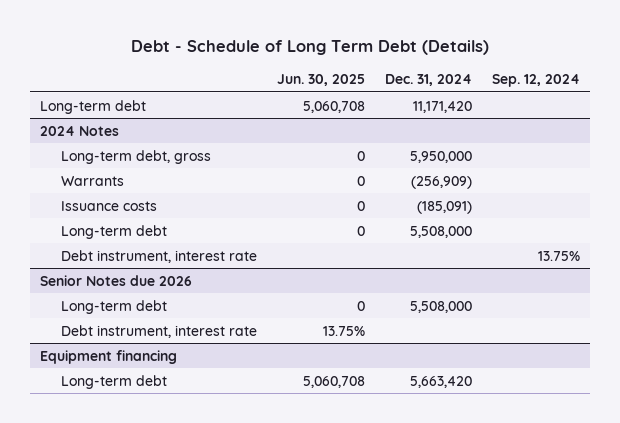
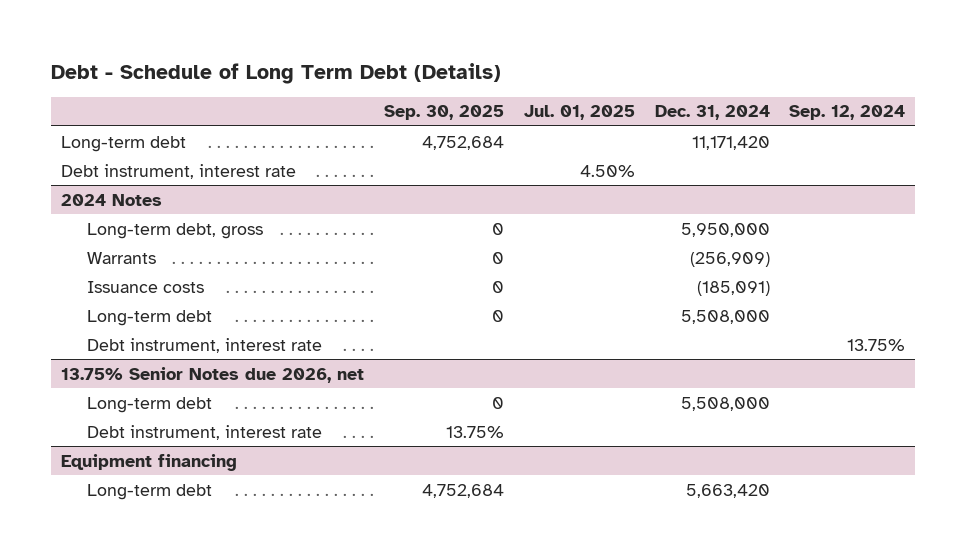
[276,73,365,86] Jun. 30, 2025 -> none
none -> [383,105,504,121] Sep. 30, 2025
none -> [523,105,635,121] Jul. 01, 2025
none -> [60,163,296,179] Debt instrument, interest rate
[40,274,193,286] Senior Notes due 2026 -> [60,366,364,383] 13.75% Senior Notes due 2026, net

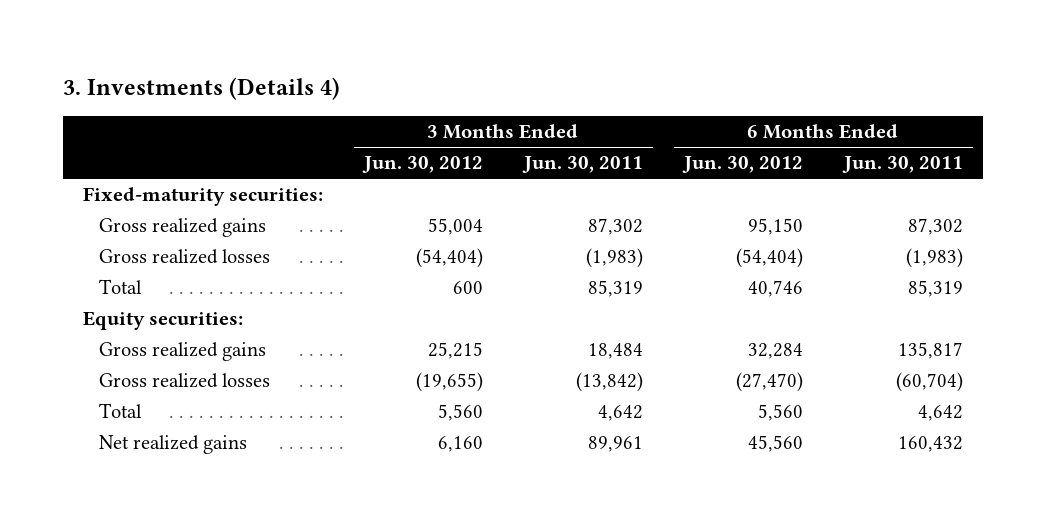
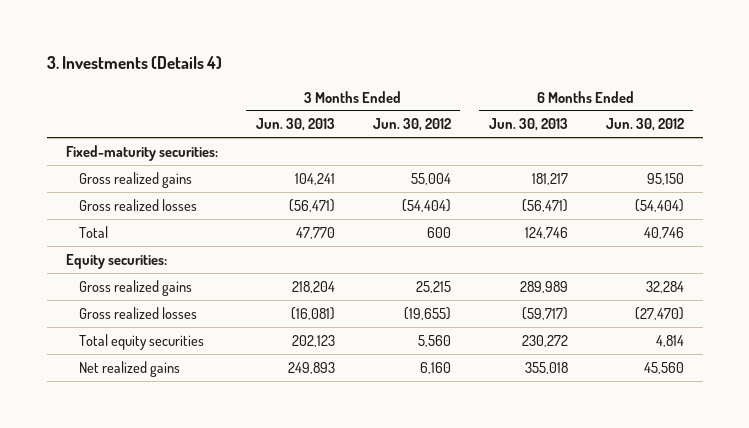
[521,156,643,174] Jun. 30, 2011 -> none
[841,156,963,174] Jun. 30, 2011 -> none
none -> [255,118,335,132] Jun. 30, 2013
none -> [488,118,568,132] Jun. 30, 2013
[99,403,143,419] Total -> none
none -> [78,333,204,350] Total equity securities

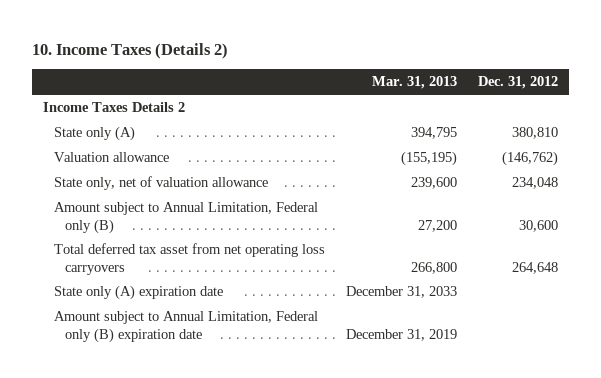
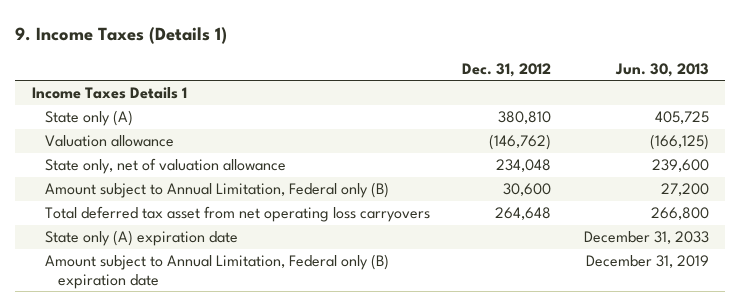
[32,42,229,59] 10. Income Taxes (Details 2) -> [15,27,228,45] 9. Income Taxes (Details 1)
[372,76,458,90] Mar. 31, 2013 -> none
none -> [614,62,709,77] Jun. 30, 2013
[42,102,185,113] Income Taxes Details 2 -> [31,87,187,100] Income Taxes Details 1

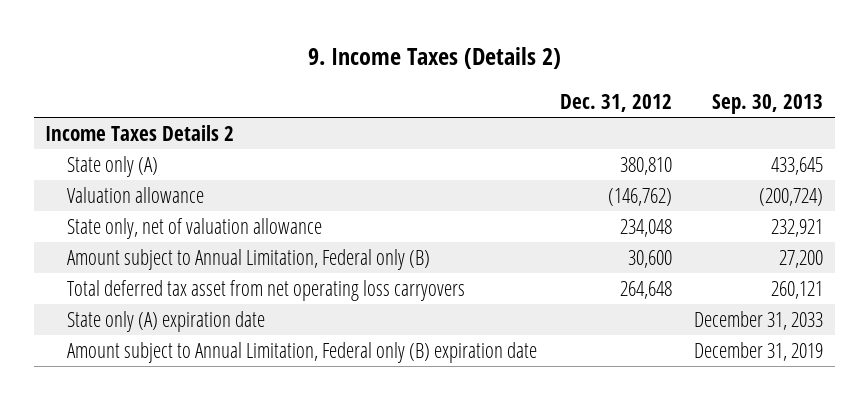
[15,27,228,45] 9. Income Taxes (Details 1) -> [308,47,562,70] 9. Income Taxes (Details 2)
[614,62,709,77] Jun. 30, 2013 -> none
none -> [712,93,824,114] Sep. 30, 2013
[31,87,187,100] Income Taxes Details 1 -> [45,124,235,141] Income Taxes Details 2

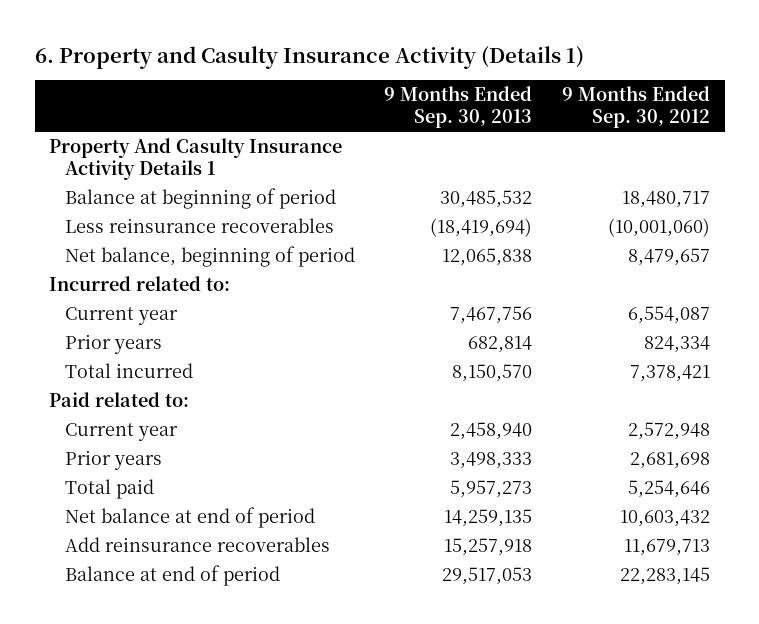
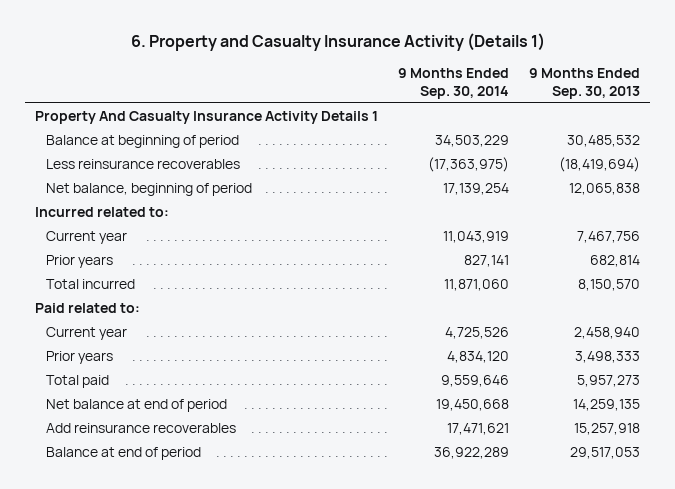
[34,45,584,69] 6. Property and Casulty Insurance Activity (Details 1) -> [130,32,545,51] 6. Property and Casualty Insurance Activity (Details 1)
[561,86,710,129] 9 Months Ended Sep. 30, 2012 -> none
none -> [398,67,510,99] 9 Months Ended Sep. 30, 2014
[49,137,343,181] Property And Casulty Insurance Activity Details 1 -> [35,111,379,125] Property And Casualty Insurance Activity Details 1

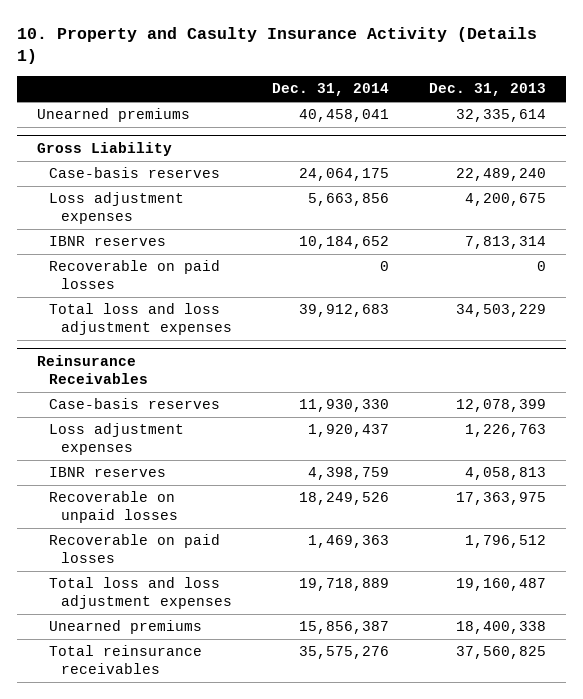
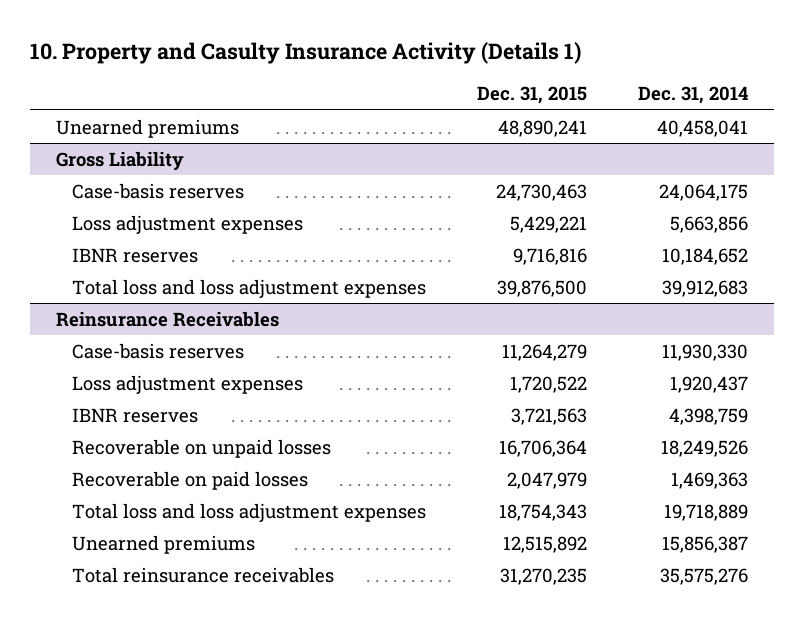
[428,83,546,97] Dec. 31, 2013 -> none
none -> [477,86,588,105] Dec. 31, 2015
[48,260,220,289] Recoverable on paid losses -> none

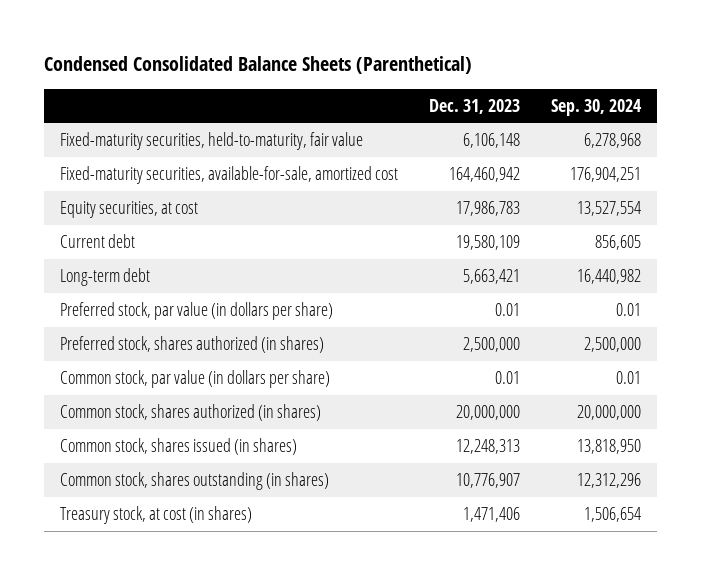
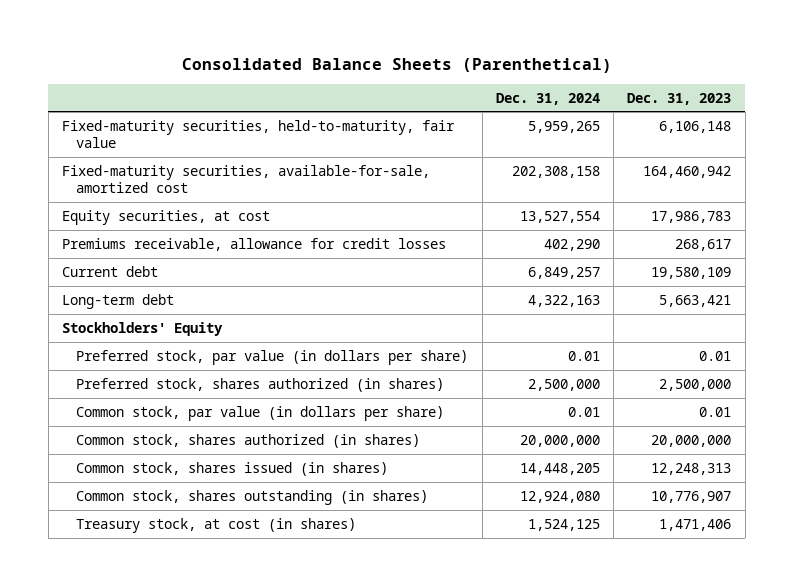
[43,56,472,75] Condensed Consolidated Balance Sheets (Parenthetical) -> [181,57,612,73] Consolidated Balance Sheets (Parenthetical)
[551,98,643,116] Sep. 30, 2024 -> none
none -> [495,92,600,105] Dec. 31, 2024
none -> [62,237,447,251] Premiums receivable, allowance for credit losses
none -> [62,321,224,336] Stockholders' Equity

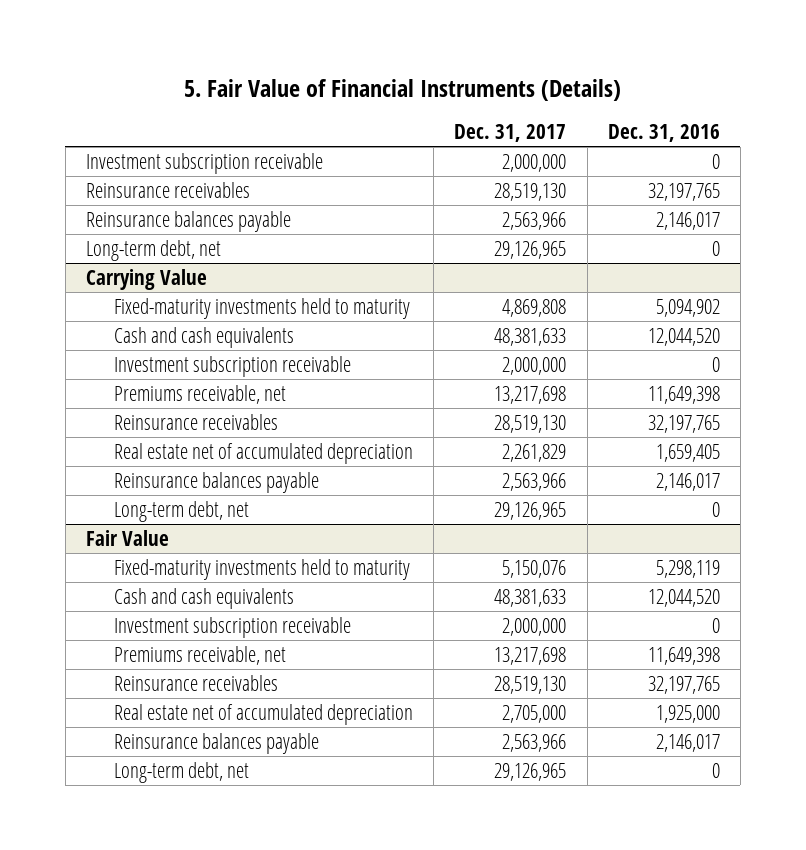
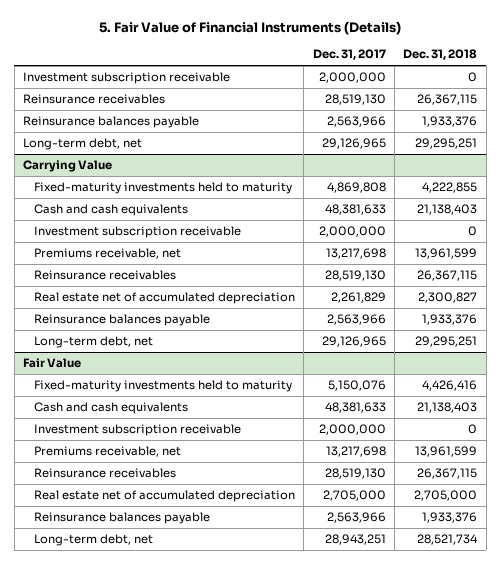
[607,124,720,143] Dec. 31, 2016 -> none
none -> [403,49,478,61] Dec. 31, 2018
[494,762,567,781] 29,126,965 -> [324,534,386,546] 28,943,251

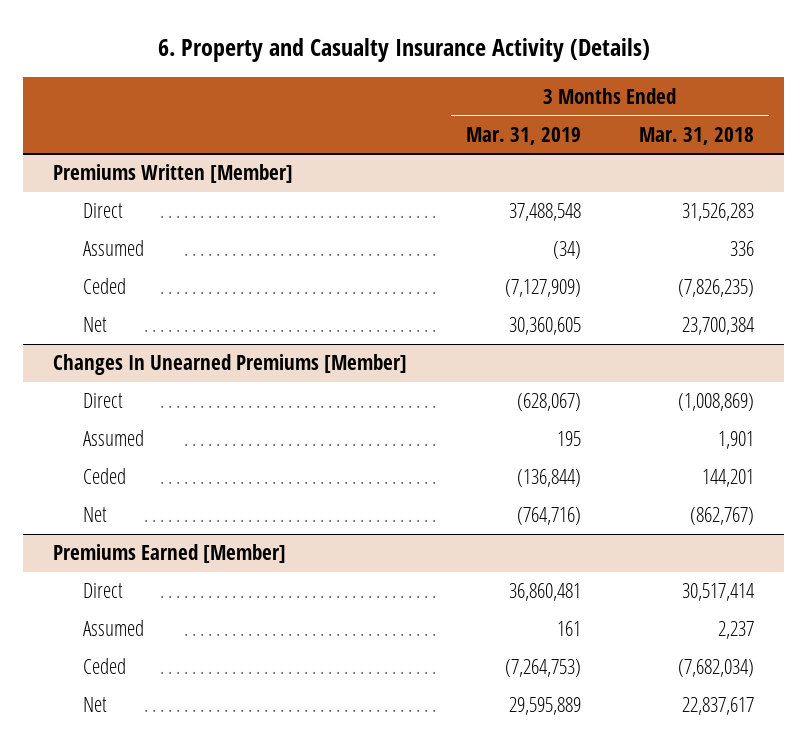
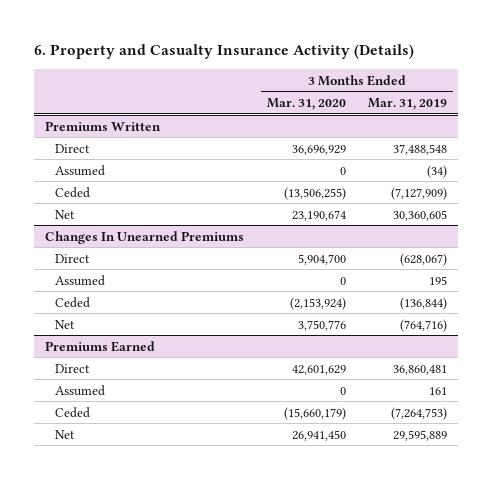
[639,126,755,145] Mar. 31, 2018 -> none
none -> [266,97,346,110] Mar. 31, 2020
[52,164,293,184] Premiums Written [Member] -> [45,120,162,131] Premiums Written
[52,354,407,376] Changes In Unearned Premiums [Member] -> [45,230,245,244] Changes In Unearned Premiums
[52,544,286,564] Premiums Earned [Member] -> [45,340,156,352] Premiums Earned

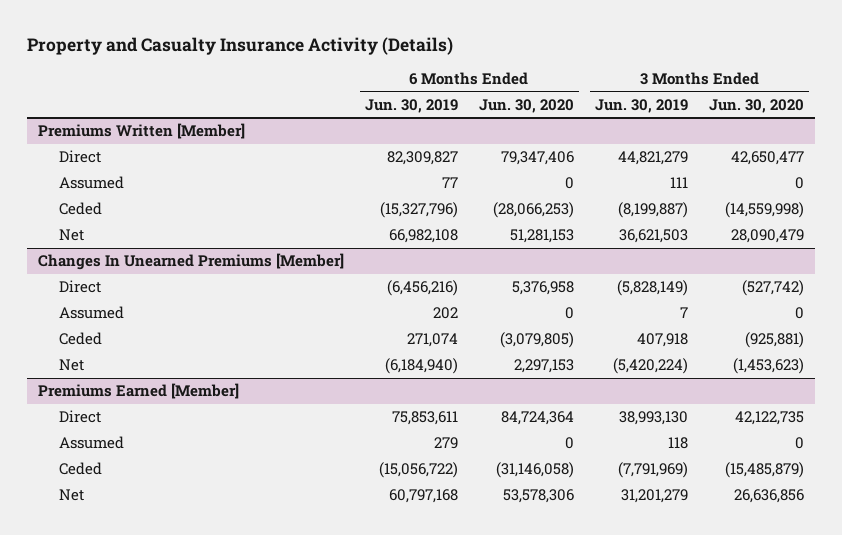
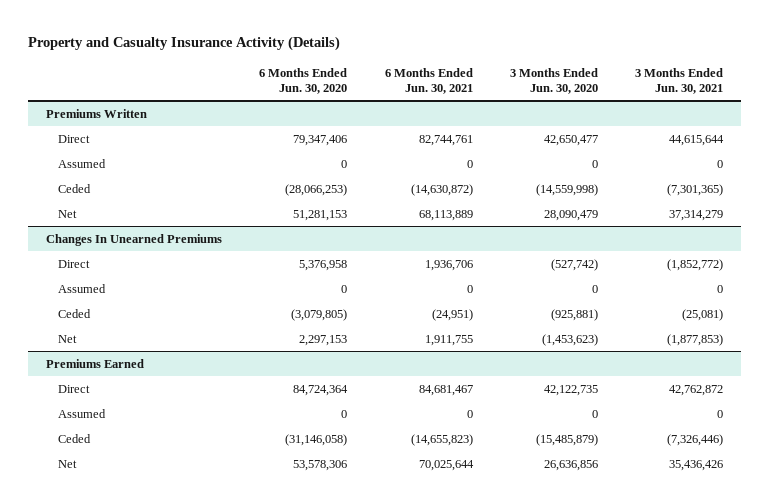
[364,98,458,113] Jun. 30, 2019 -> none
[595,98,689,113] Jun. 30, 2019 -> none
none -> [384,67,473,94] 6 Months Ended Jun. 30, 2021
none -> [634,67,723,94] 3 Months Ended Jun. 30, 2021
[37,123,245,140] Premiums Written [Member] -> [46,108,148,118] Premiums Written
[37,253,344,271] Changes In Unearned Premiums [Member] -> [46,233,223,246] Changes In Unearned Premiums
[37,383,239,400] Premiums Earned [Member] -> [46,358,145,368] Premiums Earned

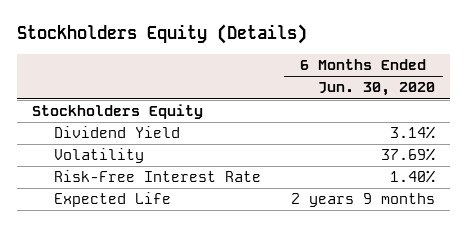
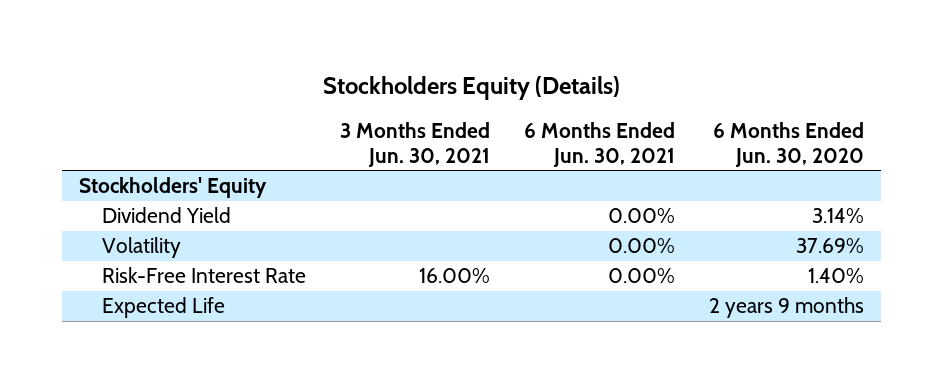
none -> [339,121,490,167] 3 Months Ended Jun. 30, 2021
none -> [523,121,675,167] 6 Months Ended Jun. 30, 2021
[31,104,203,120] Stockholders Equity -> [79,177,268,199] Stockholders' Equity

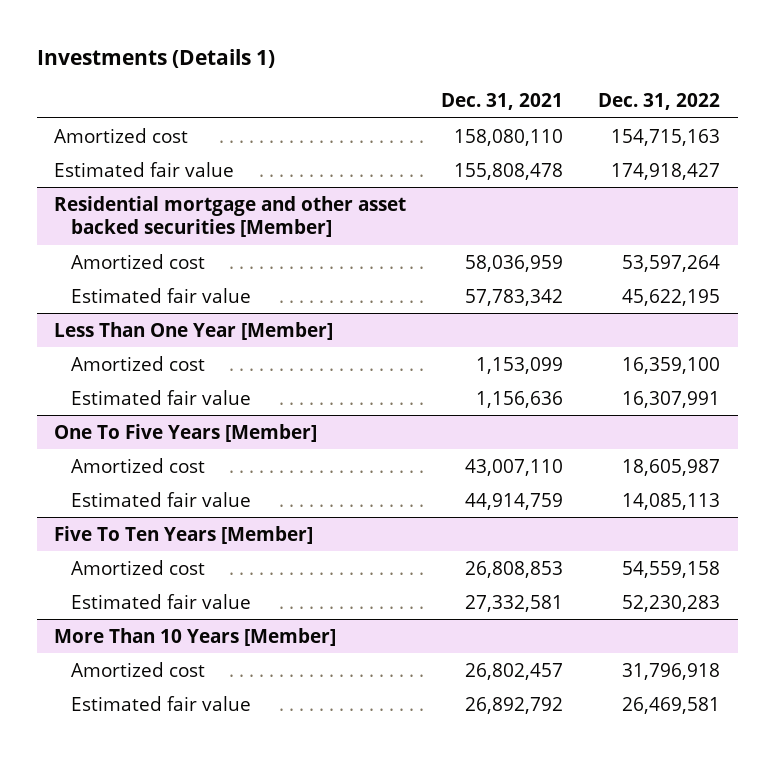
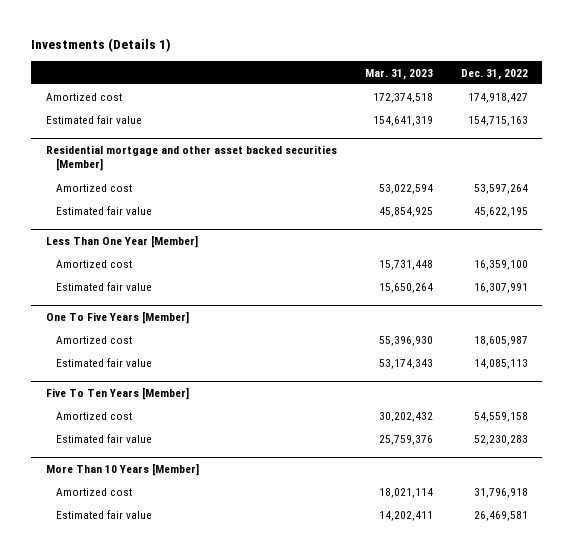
[441,93,564,111] Dec. 31, 2021 -> none
none -> [364,68,433,80] Mar. 31, 2023
[611,128,721,146] 154,715,163 -> [467,92,528,103] 174,918,427
[611,162,721,180] 174,918,427 -> [467,115,528,126] 154,715,163

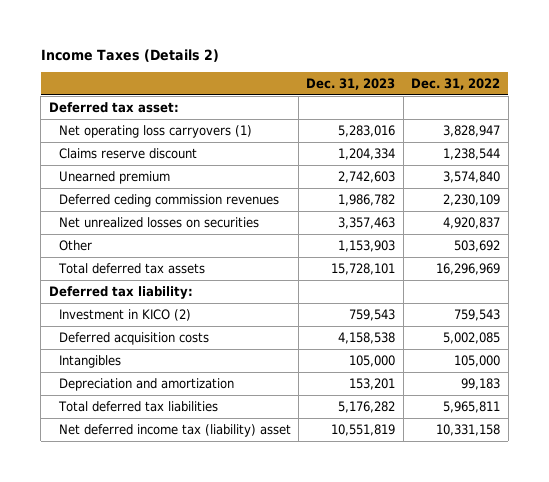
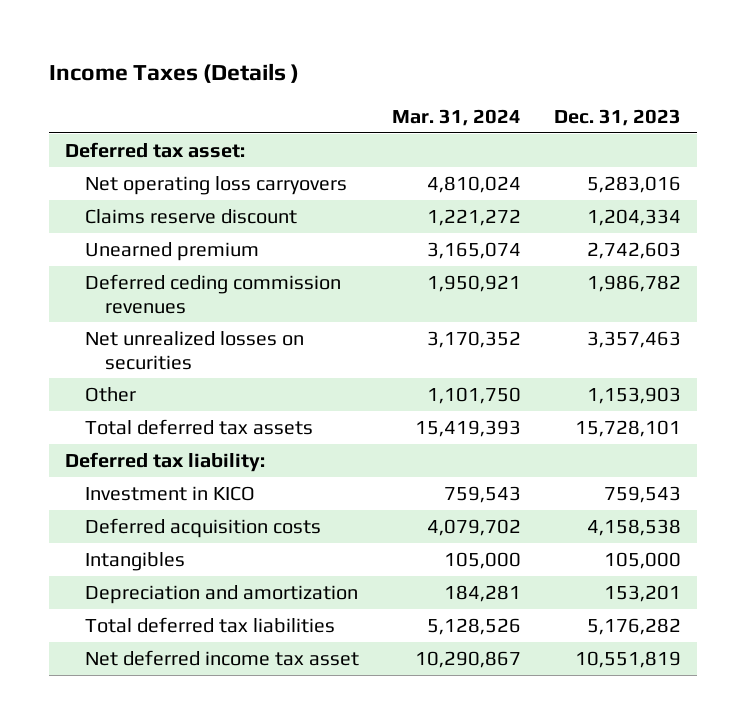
[40,48,219,62] Income Taxes (Details 2) -> [48,62,299,83] Income Taxes (Details )
[411,77,501,90] Dec. 31, 2022 -> none
none -> [391,108,521,126] Mar. 31, 2024
[58,124,252,138] Net operating loss carryovers (1) -> [85,175,348,195] Net operating loss carryovers
[58,308,191,321] Investment in KICO (2) -> [85,485,256,501] Investment in KICO
[58,423,291,437] Net deferred income tax (liability) asset -> [85,649,360,666] Net deferred income tax asset

